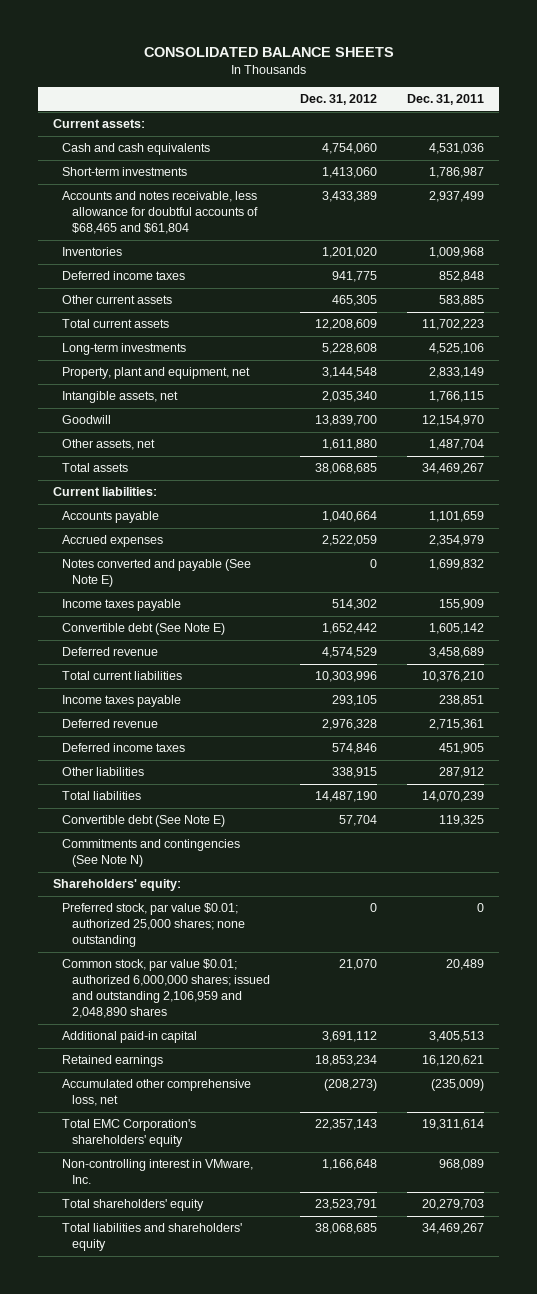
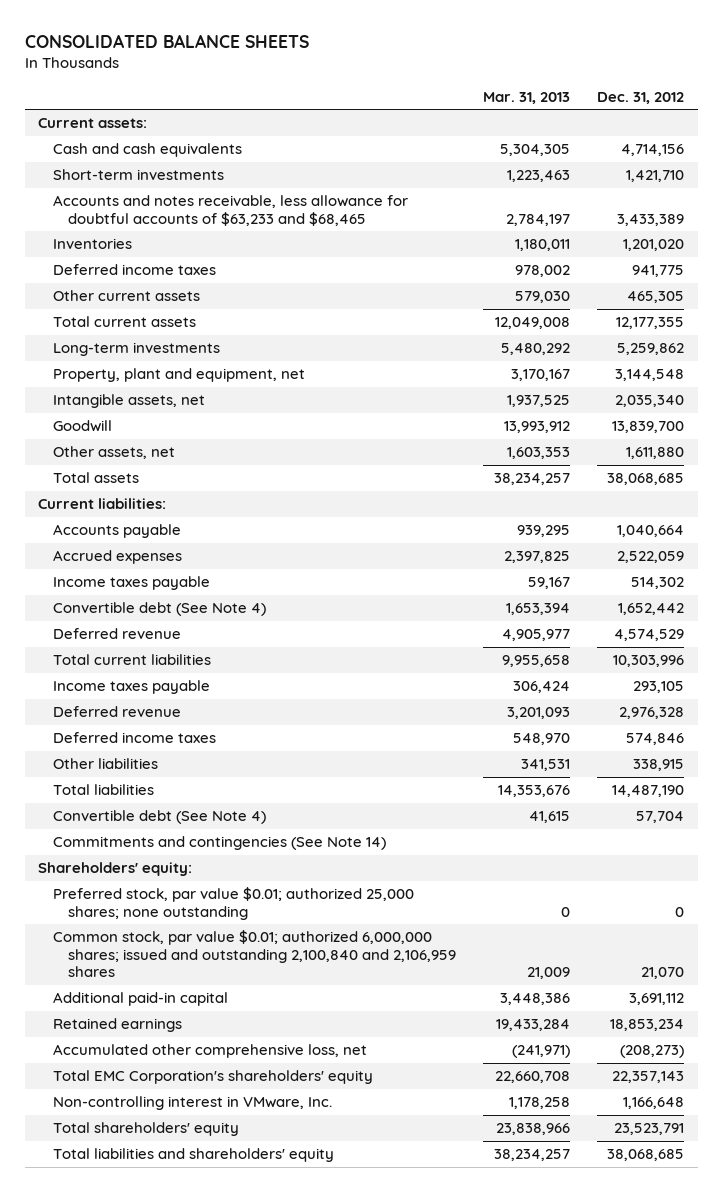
[406,94,484,106] Dec. 31, 2011 -> none
none -> [482,91,570,104] Mar. 31, 2013
[321,143,377,155] 4,754,060 -> [621,144,685,157] 4,714,156
[321,167,377,179] 1,413,060 -> [626,170,685,183] 1,421,710
[62,191,258,234] Accounts and notes receivable, less allowance for doubtful accounts of $68,465 and $61,804 -> [52,195,408,226] Accounts and notes receivable, less allowance for doubtful accounts of $63,233 and $68,465
[314,319,377,331] 12,208,609 -> [616,317,685,330] 12,177,355
[321,343,377,355] 5,228,608 -> [617,343,685,356] 5,259,862
[62,559,252,588] Notes converted and payable (See Note E) -> none
[62,623,226,636] Convertible debt (See Note E) -> [52,602,266,617] Convertible debt (See Note 4)
[62,815,226,828] Convertible debt (See Note E) -> [52,810,266,825] Convertible debt (See Note 4)
[62,839,241,868] Commitments and contingencies (See Note N) -> [52,836,386,851] Commitments and contingencies (See Note 14)
[62,959,270,1018] Common stock, par value $0.01; authorized 6,000,000 shares; issued and outstanding 2,106,959 and 2,048,890 shares -> [52,930,456,978] Common stock, par value $0.01; authorized 6,000,000 shares; issued and outstanding 2,100,840 and 2,106,959 shares

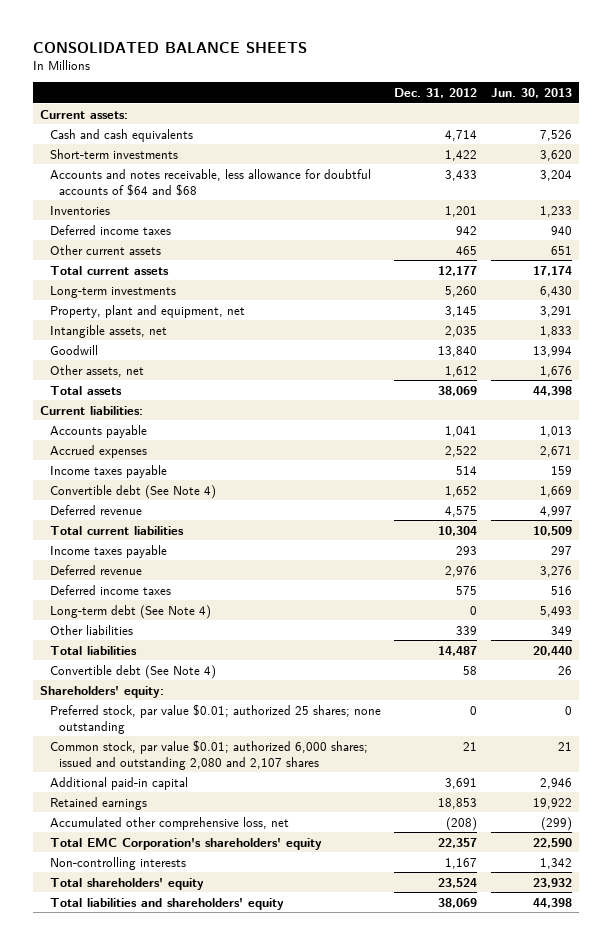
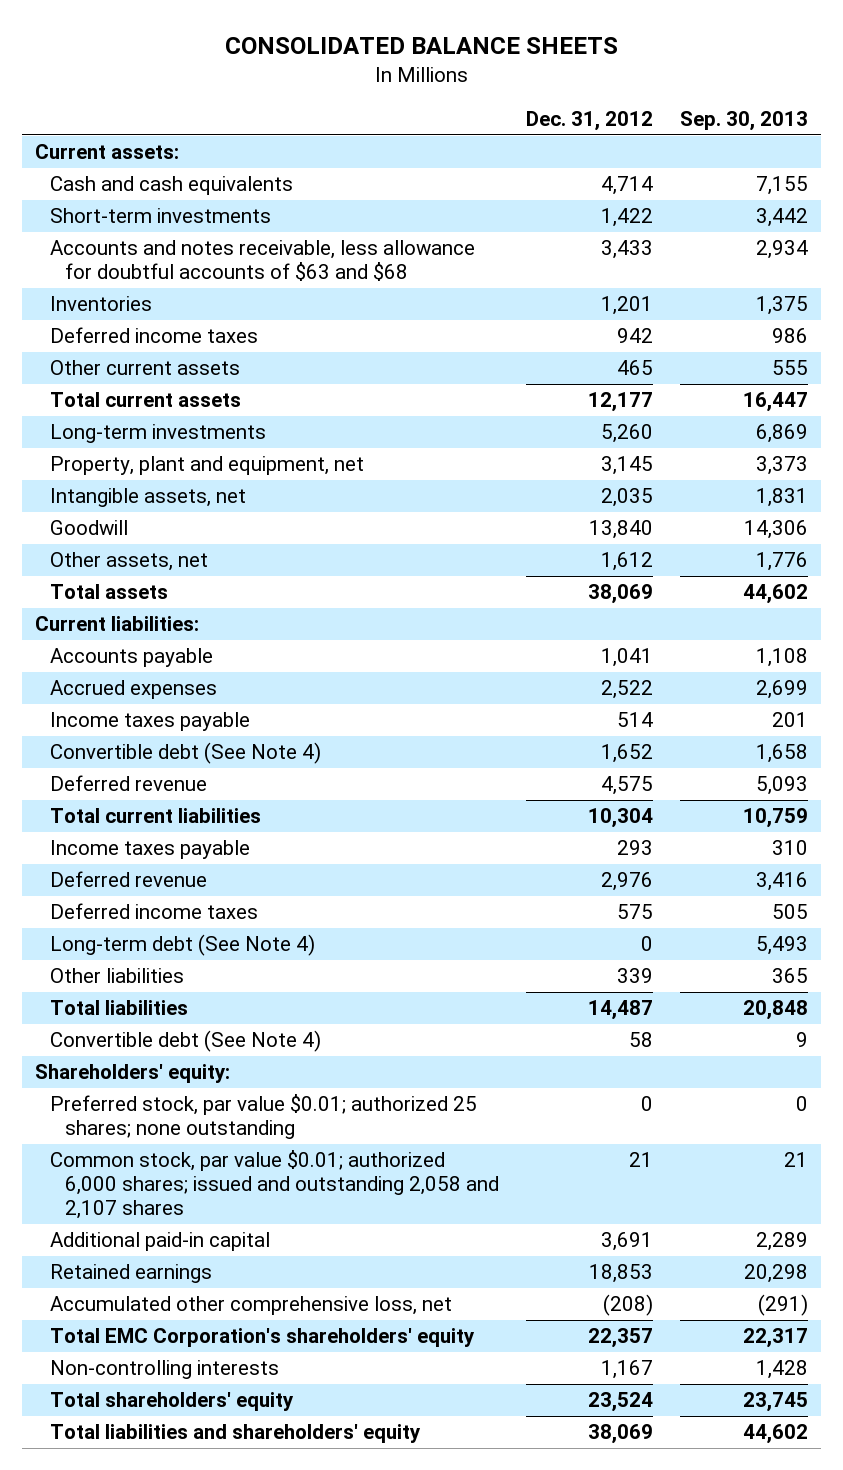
[491,87,573,98] Jun. 30, 2013 -> none
none -> [679,111,808,132] Sep. 30, 2013
[49,168,371,196] Accounts and notes receivable, less allowance for doubtful accounts of $64 and $68 -> [50,240,476,282] Accounts and notes receivable, less allowance for doubtful accounts of $63 and $68
[49,739,368,770] Common stock, par value $0.01; authorized 6,000 shares; issued and outstanding 2,080 and 2,107 shares -> [50,1150,499,1220] Common stock, par value $0.01; authorized 6,000 shares; issued and outstanding 2,058 and 2,107 shares

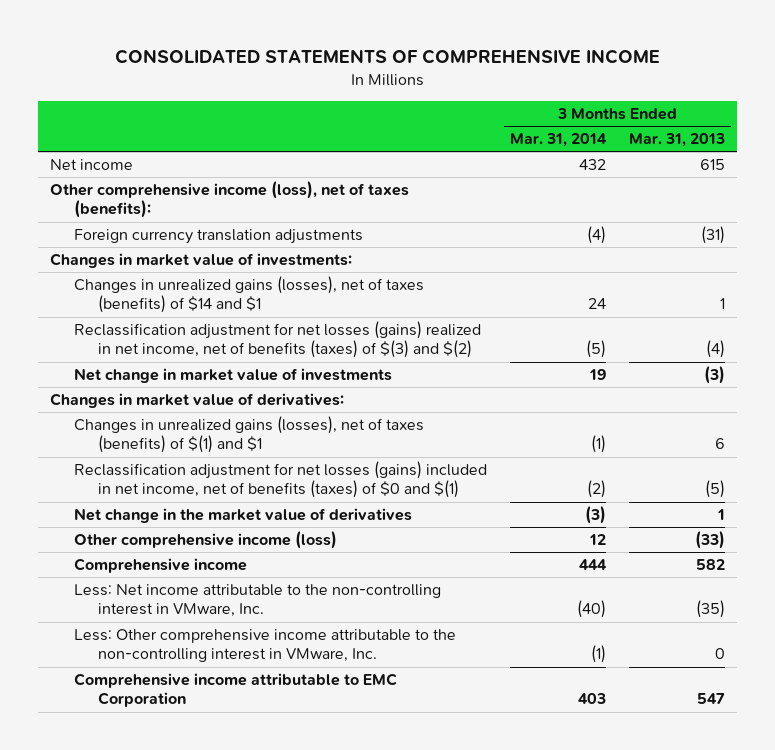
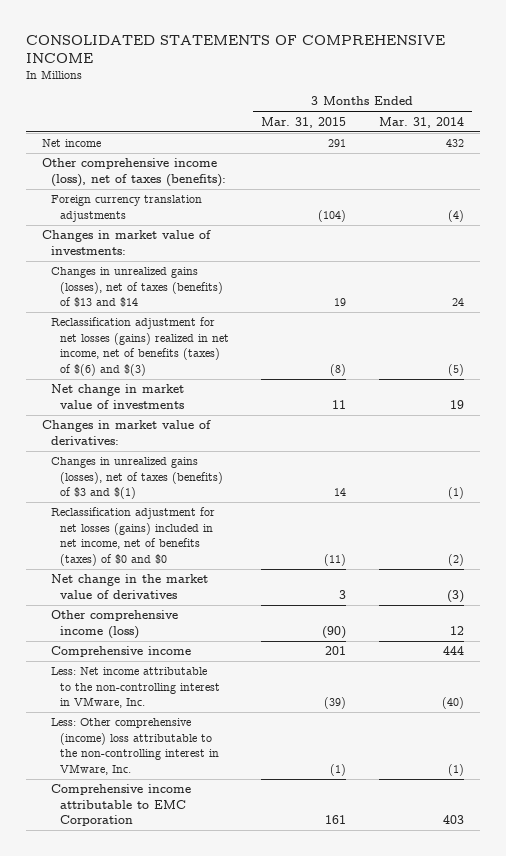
[629,133,726,148] Mar. 31, 2013 -> none
none -> [261,116,347,128] Mar. 31, 2015
[74,276,425,314] Changes in unrealized gains (losses), net of taxes (benefits) of $14 and $1 -> [51,267,224,308] Changes in unrealized gains (losses), net of taxes (benefits) of $13 and $14
[74,321,482,359] Reclassification adjustment for net losses (gains) realized in net income, net of benefits (taxes) of $(3) and $(2) -> [51,317,230,376] Reclassification adjustment for net losses (gains) realized in net income, net of benefits (taxes) of $(6) and $(3)
[74,416,425,454] Changes in unrealized gains (losses), net of taxes (benefits) of $(1) and $1 -> [51,457,224,500] Changes in unrealized gains (losses), net of taxes (benefits) of $3 and $(1)
[74,461,488,499] Reclassification adjustment for net losses (gains) included in net income, net of benefits (taxes) of $0 and $(1) -> [51,507,216,566] Reclassification adjustment for net losses (gains) included in net income, net of benefits (taxes) of $0 and $0
[74,629,457,663] Less: Other comprehensive income attributable to the non-controlling interest in VMware, Inc. -> [51,718,220,775] Less: Other comprehensive (income) loss attributable to the non-controlling interest in VMware, Inc.

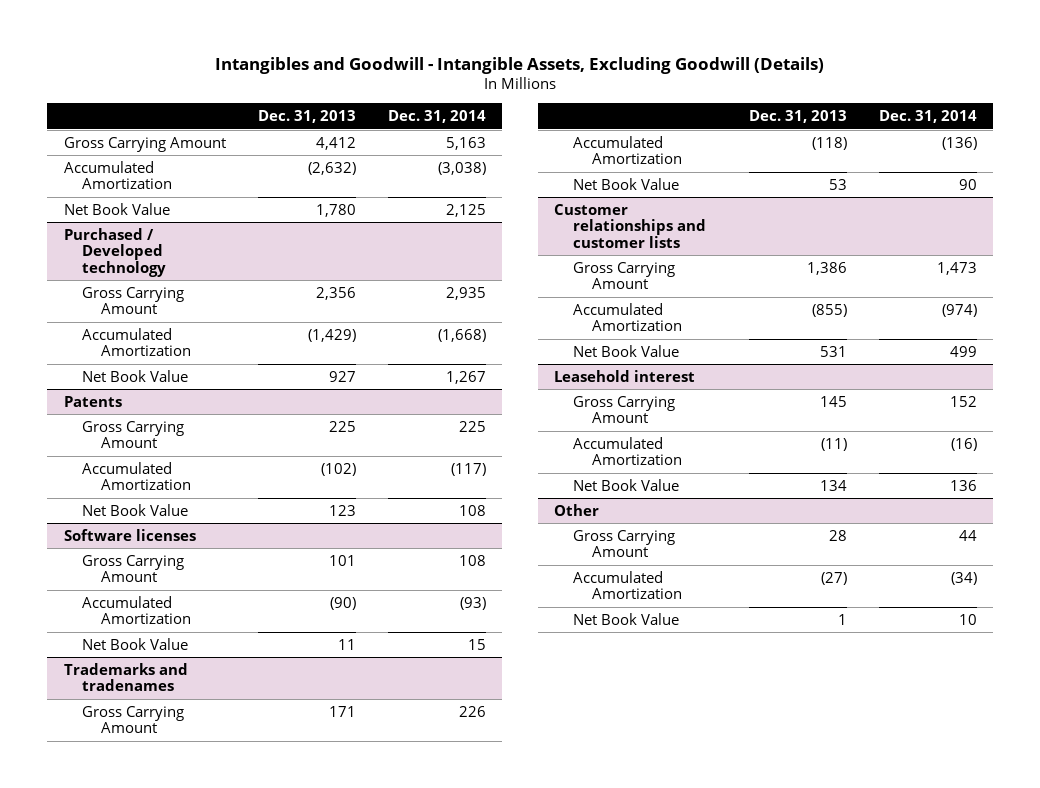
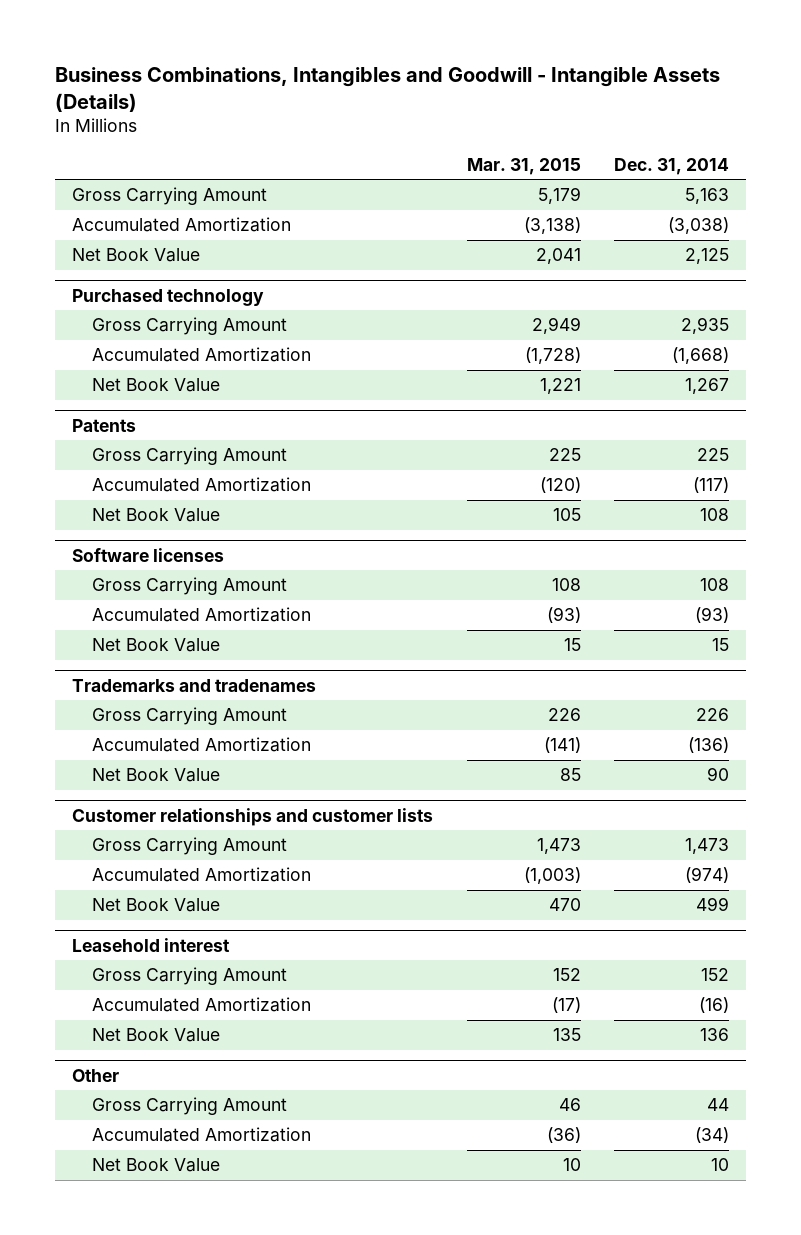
[215,56,825,74] Intangibles and Goodwill - Intangible Assets, Excluding Goodwill (Details) -> [54,66,720,112] Business Combinations, Intangibles and Goodwill - Intangible Assets (Details)
[257,110,356,124] Dec. 31, 2013 -> none
none -> [466,157,581,175] Mar. 31, 2015
[63,227,167,277] Purchased / Developed technology -> [71,288,264,306] Purchased technology

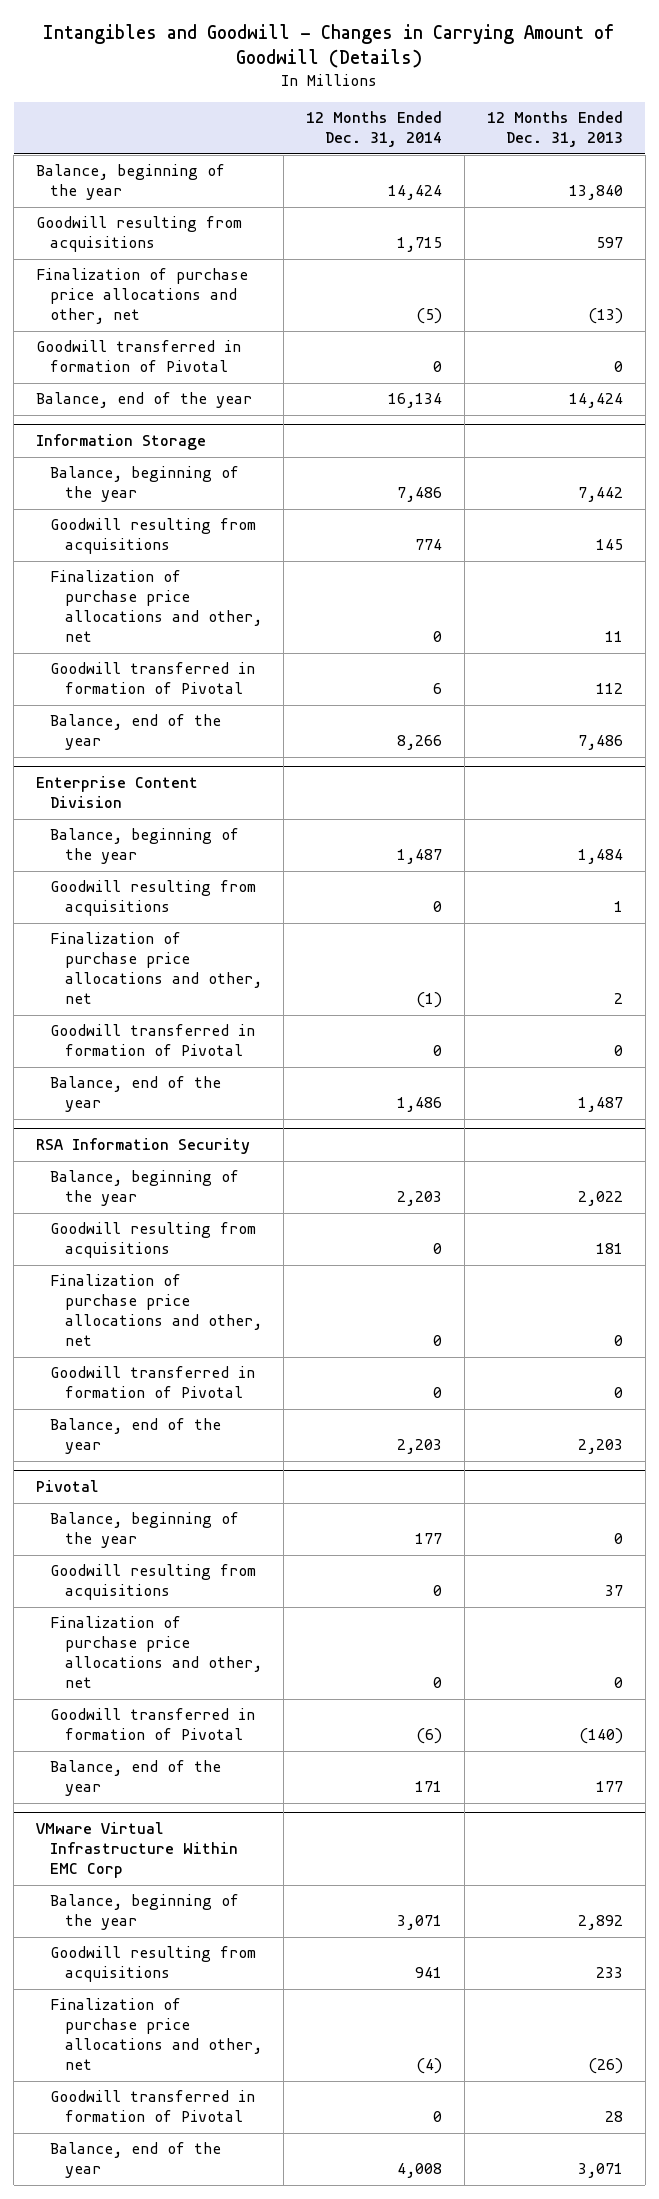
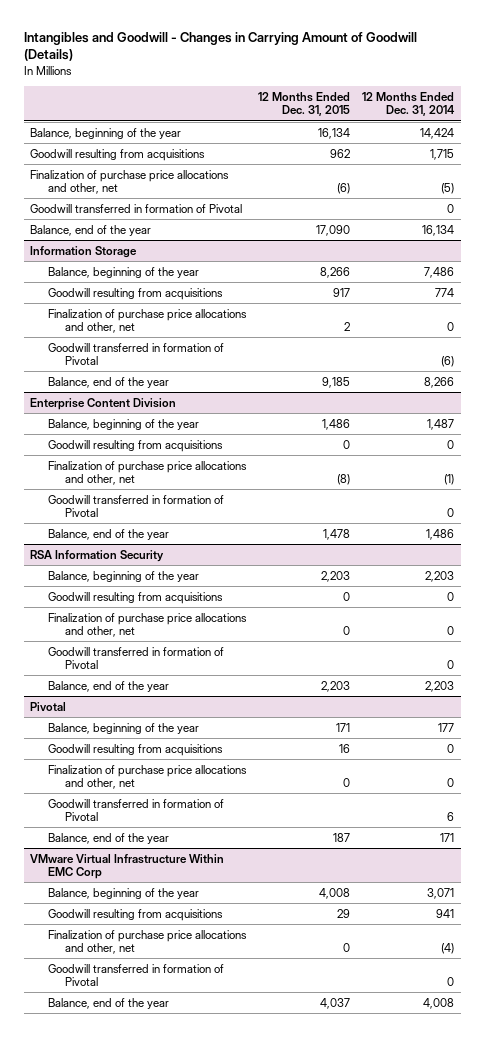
[486,111,623,148] 12 Months Ended Dec. 31, 2013 -> none
none -> [258,91,351,117] 12 Months Ended Dec. 31, 2015
[433,683,443,695] 6 -> [441,356,455,368] (6)
[416,1728,443,1745] (6) -> [447,812,455,822] 6

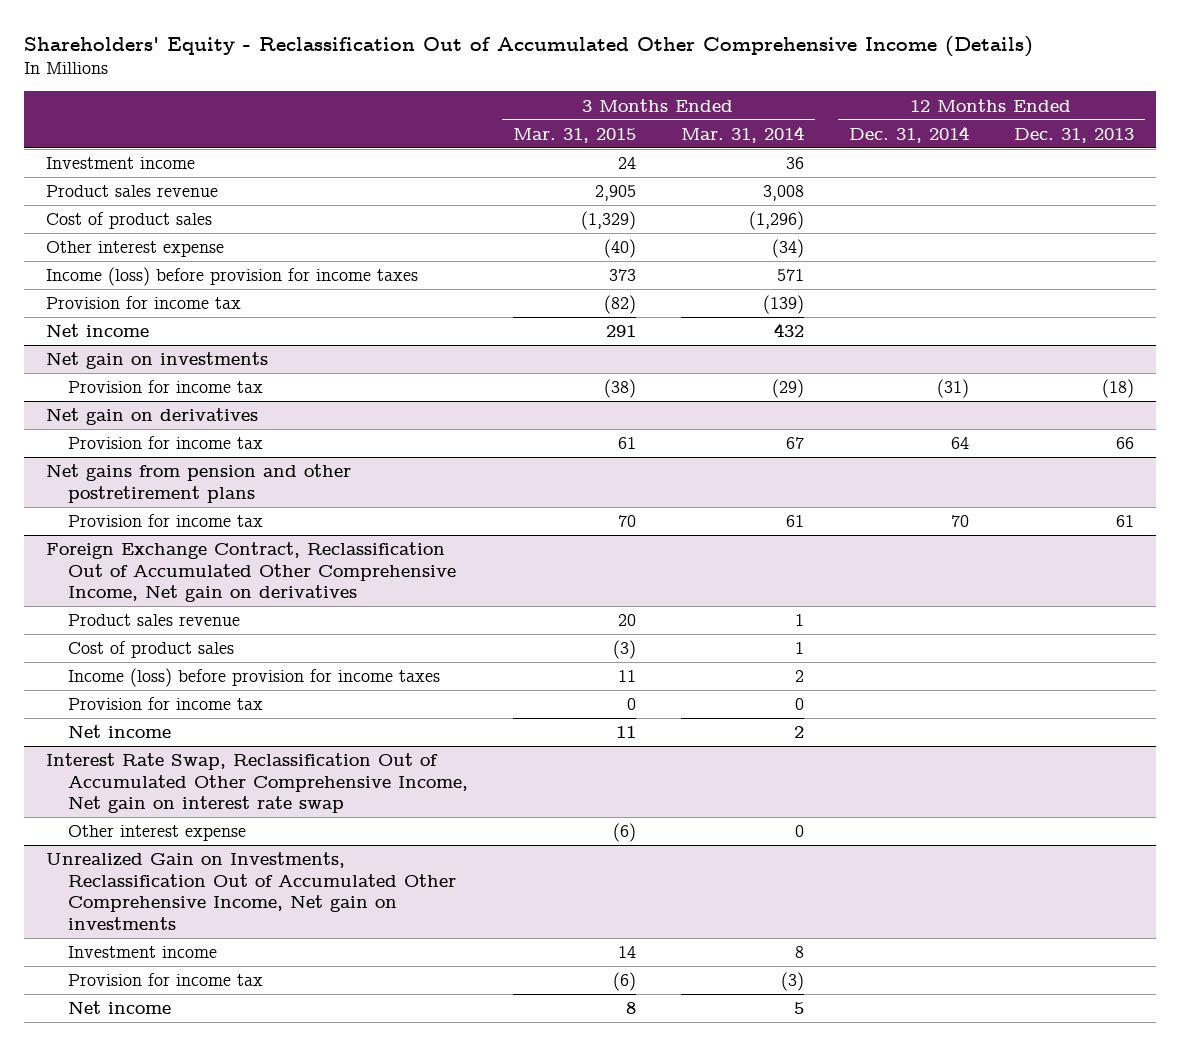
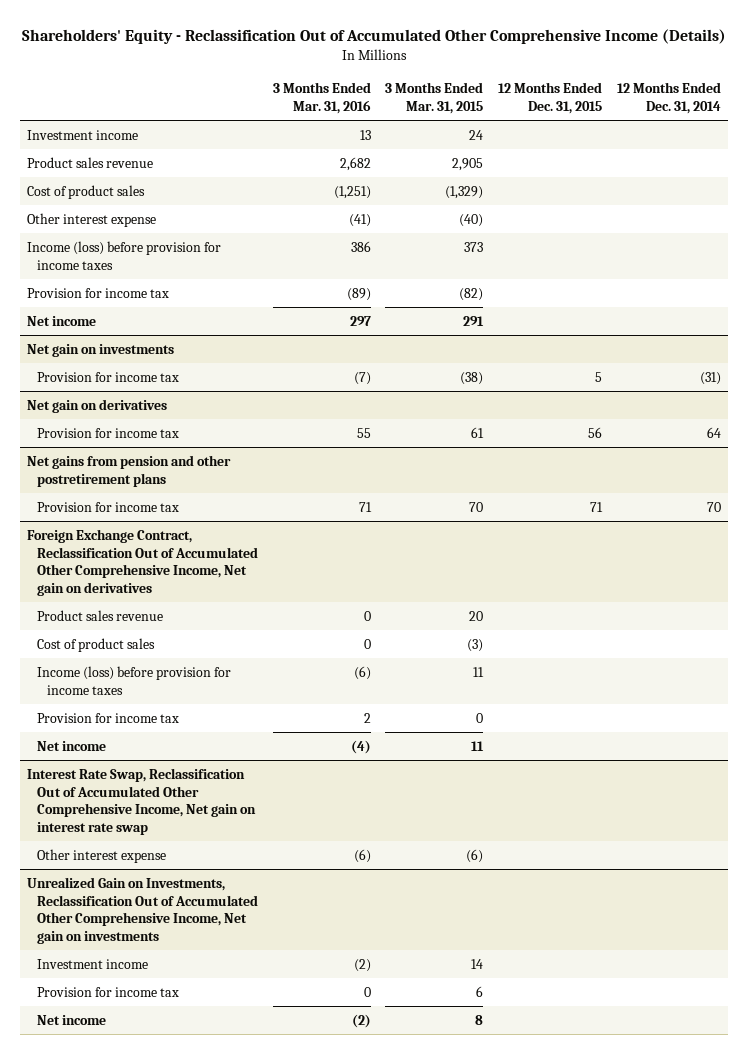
[680,125,804,143] Mar. 31, 2014 -> none
[1013,127,1134,143] Dec. 31, 2013 -> none
none -> [272,82,371,114] 3 Months Ended Mar. 31, 2016
none -> [498,82,603,114] 12 Months Ended Dec. 31, 2015
[612,972,636,992] (6) -> [476,985,484,997] 6

